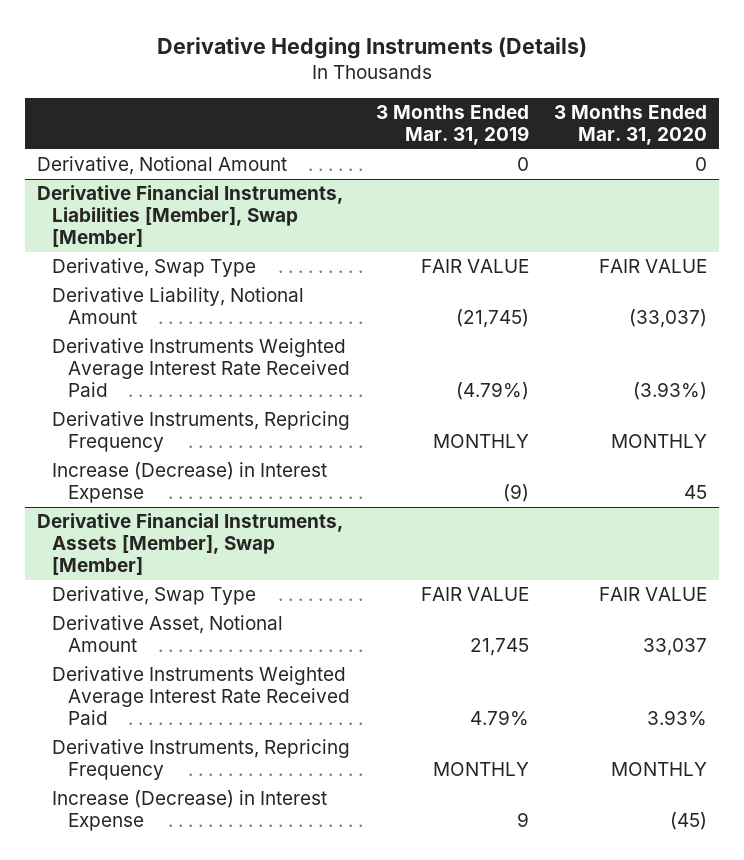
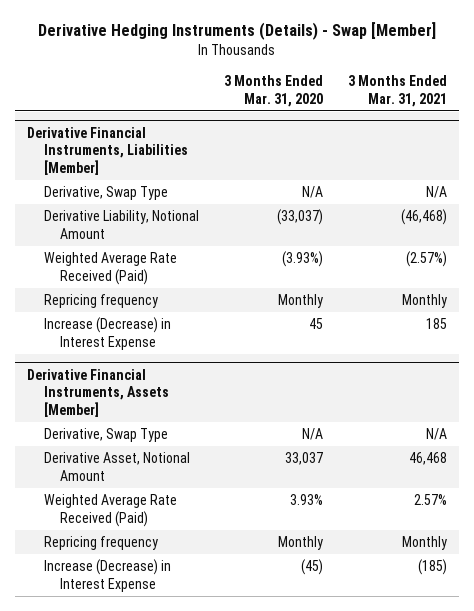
[156,36,587,59] Derivative Hedging Instruments (Details) -> [38,22,437,41] Derivative Hedging Instruments (Details) - Swap [Member]
[375,105,529,146] 3 Months Ended Mar. 31, 2019 -> none
none -> [347,75,447,107] 3 Months Ended Mar. 31, 2021
[37,156,288,176] Derivative, Notional Amount -> none
[37,185,344,248] Derivative Financial Instruments, Liabilities [Member], Swap [Member] -> [27,126,188,176] Derivative Financial Instruments, Liabilities [Member]
[598,259,707,274] FAIR VALUE -> [301,185,323,198] N/A
[52,338,350,398] Derivative Instruments Weighted Average Interest Rate Received Paid -> [43,251,177,285] Weighted Average Rate Received (Paid)
[52,411,351,453] Derivative Instruments, Repricing Frequency -> [43,293,158,308] Repricing frequency
[610,434,707,449] MONTHLY -> [277,293,323,308] Monthly
[37,513,344,576] Derivative Financial Instruments, Assets [Member], Swap [Member] -> [27,368,169,418] Derivative Financial Instruments, Assets [Member]
[598,587,707,602] FAIR VALUE -> [301,427,323,440] N/A
[52,666,350,726] Derivative Instruments Weighted Average Interest Rate Received Paid -> [43,493,177,527] Weighted Average Rate Received (Paid)
[52,739,351,781] Derivative Instruments, Repricing Frequency -> [43,535,158,550] Repricing frequency
[610,762,707,777] MONTHLY -> [277,535,323,550] Monthly

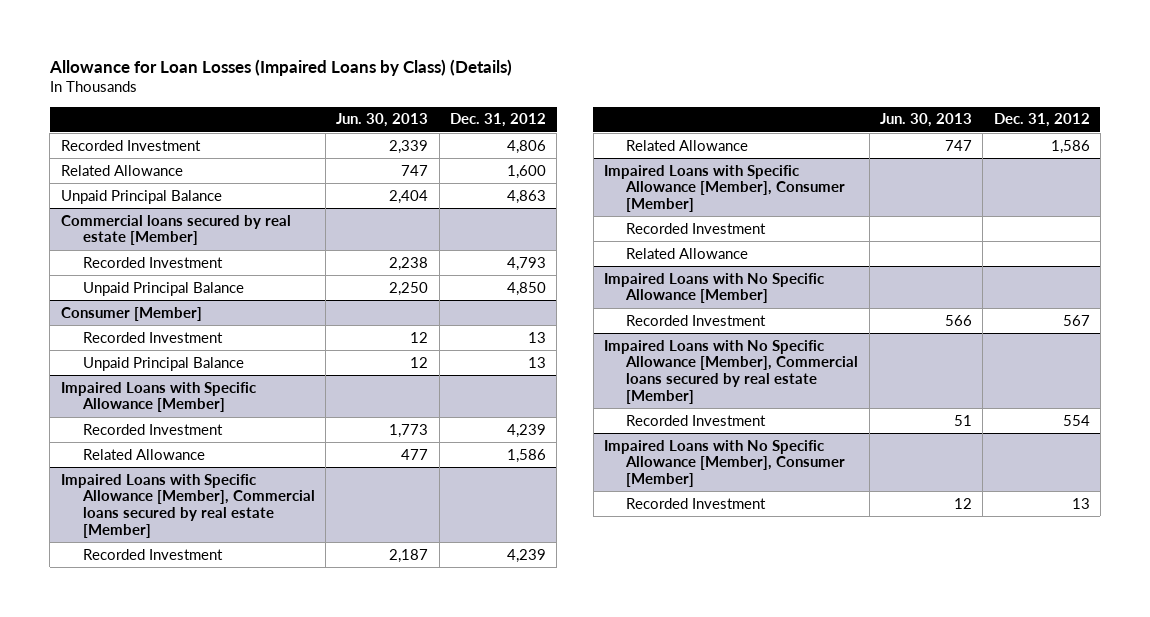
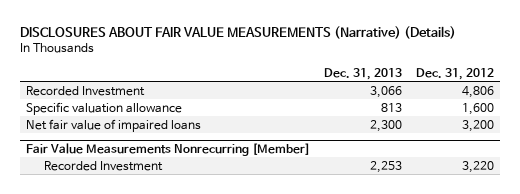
[48,58,512,76] Allowance for Loan Losses (Impaired Loans by Class) (Details) -> [19,26,456,40] DISCLOSURES ABOUT FAIR VALUE MEASUREMENTS (Narrative) (Details)
[336,113,429,128] Jun. 30, 2013 -> none
none -> [323,67,402,80] Dec. 31, 2013
[60,189,222,204] Unpaid Principal Balance -> none
[60,214,291,246] Commercial loans secured by real estate [Member] -> none
[82,281,244,296] Unpaid Principal Balance -> none
[60,306,202,321] Consumer [Member] -> none
[82,331,223,343] Recorded Investment -> none
[82,356,244,371] Unpaid Principal Balance -> none
[60,381,256,413] Impaired Loans with Specific Allowance [Member] -> none
[82,423,223,435] Recorded Investment -> none
[82,448,205,460] Related Allowance -> none
[60,473,315,539] Impaired Loans with Specific Allowance [Member], Commercial loans secured by real estate [Member] -> none
[82,548,223,560] Recorded Investment -> none
[626,139,749,151] Related Allowance -> none
[604,164,846,213] Impaired Loans with Specific Allowance [Member], Consumer [Member] -> none
[626,222,767,234] Recorded Investment -> none
[626,247,749,259] Related Allowance -> none
[604,272,825,304] Impaired Loans with No Specific Allowance [Member] -> none
[626,314,767,326] Recorded Investment -> none
[604,339,859,405] Impaired Loans with No Specific Allowance [Member], Commercial loans secured by real estate [Member] -> none
[626,414,767,426] Recorded Investment -> none
[604,439,846,488] Impaired Loans with No Specific Allowance [Member], Consumer [Member] -> none
[626,497,767,509] Recorded Investment -> none
[60,164,183,176] Related Allowance -> [26,101,183,115] Specific valuation allowance
none -> [26,118,202,132] Net fair value of impaired loans
none -> [26,142,311,156] Fair Value Measurements Nonrecurring [Member]
[507,256,547,271] 4,793 -> [461,160,494,173] 3,220

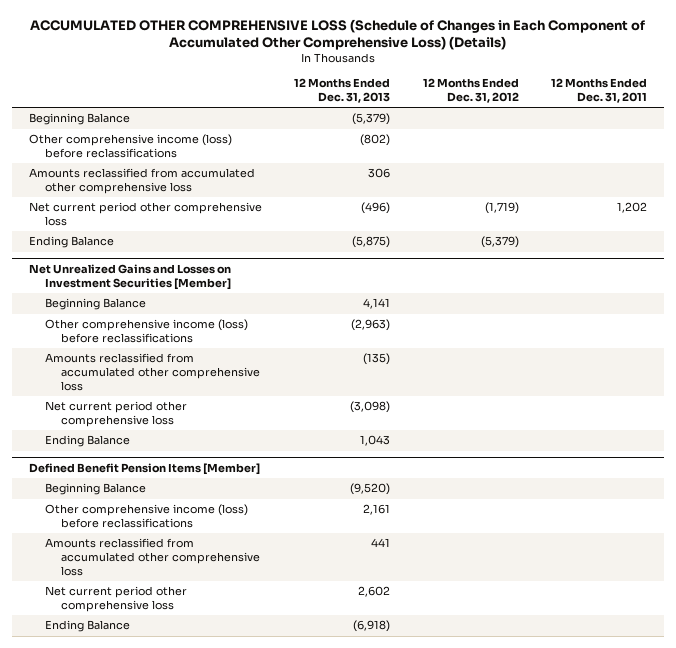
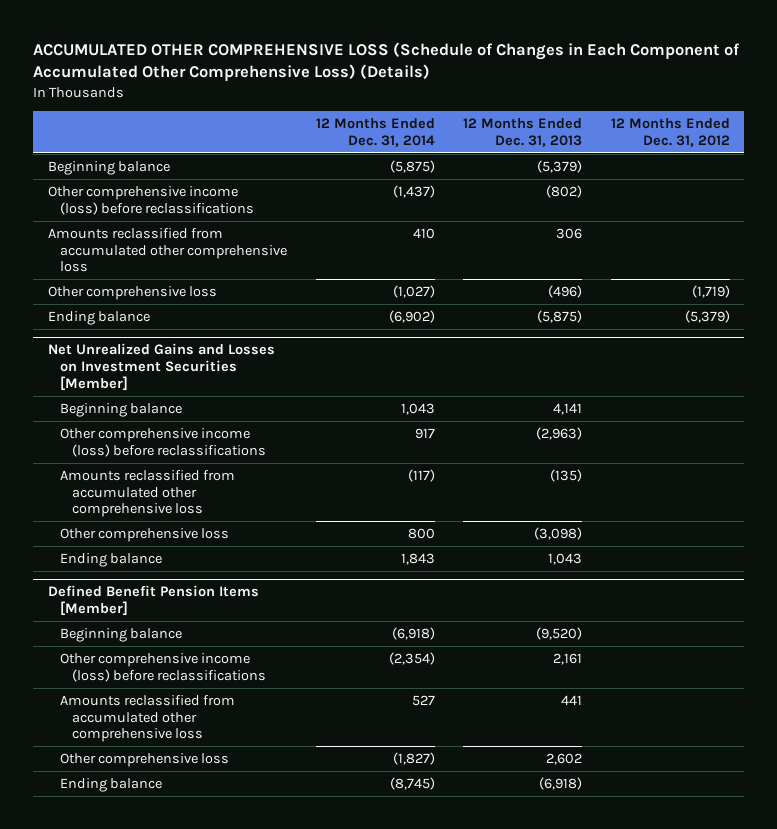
[551,78,648,103] 12 Months Ended Dec. 31, 2011 -> none
none -> [315,118,435,147] 12 Months Ended Dec. 31, 2014
[28,113,130,126] Beginning Balance -> [47,161,170,176] Beginning balance
[28,202,262,226] Net current period other comprehensive loss -> [47,286,217,301] Other comprehensive loss
[28,236,114,249] Ending Balance -> [47,311,150,326] Ending balance
[44,298,146,311] Beginning Balance -> [59,403,182,418] Beginning balance
[44,401,187,427] Net current period other comprehensive loss -> [59,528,229,543] Other comprehensive loss
[44,435,130,448] Ending Balance -> [59,553,162,568] Ending balance
[44,483,146,496] Beginning Balance -> [59,628,182,643] Beginning balance
[44,586,187,612] Net current period other comprehensive loss -> [59,753,229,768] Other comprehensive loss
[44,620,130,633] Ending Balance -> [59,778,162,793] Ending balance

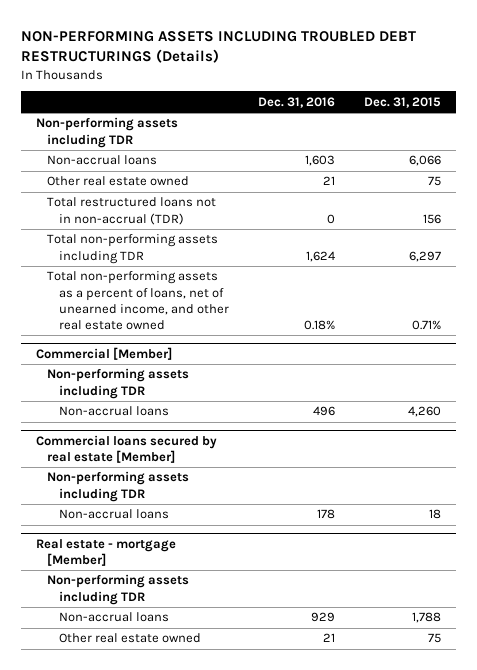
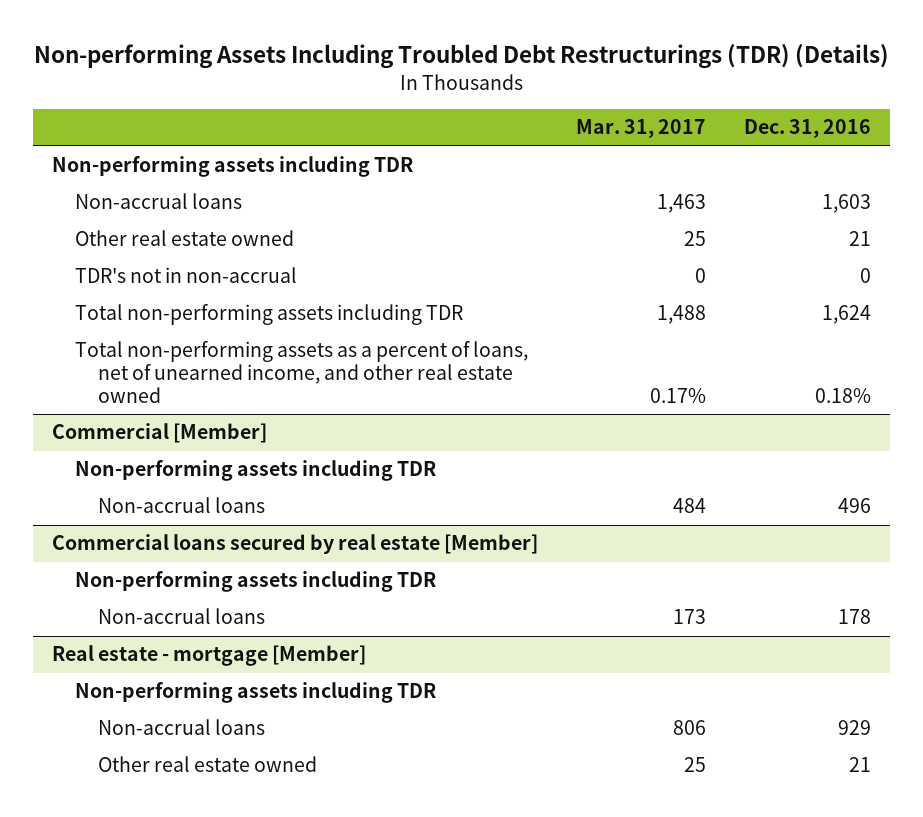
[21,31,417,64] NON-PERFORMING ASSETS INCLUDING TROUBLED DEBT RESTRUCTURINGS (Details) -> [33,44,889,70] Non-performing Assets Including Troubled Debt Restructurings (TDR) (Details)
[364,96,442,108] Dec. 31, 2015 -> none
none -> [576,119,707,139] Mar. 31, 2017
[47,197,217,225] Total restructured loans not in non-accrual (TDR) -> [75,267,298,284] TDR's not in non-accrual

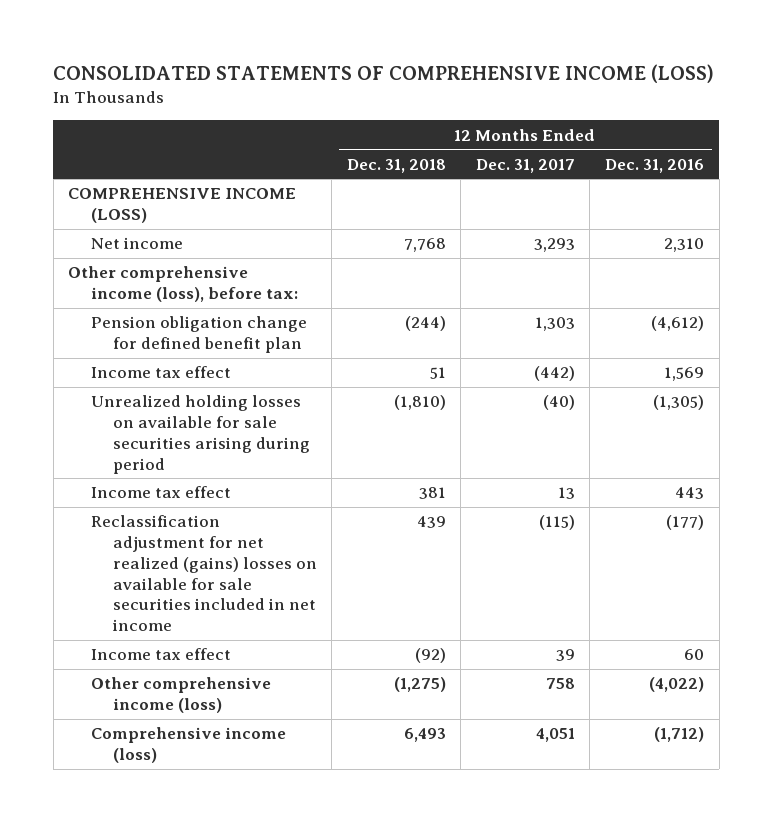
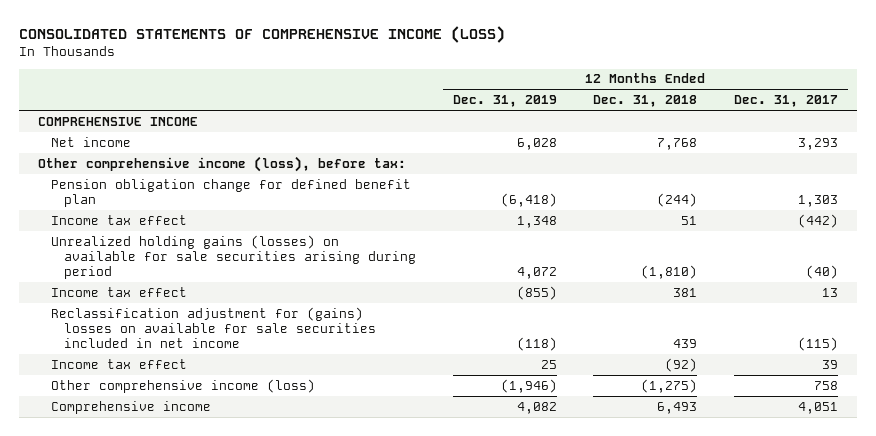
[605,158,705,173] Dec. 31, 2016 -> none
none -> [452,95,557,108] Dec. 31, 2019
[68,188,297,224] COMPREHENSIVE INCOME (LOSS) -> [37,116,198,126] COMPREHENSIVE INCOME
[90,395,310,474] Unrealized holding losses on available for sale securities arising during period -> [50,234,416,279] Unrealized holding gains (losses) on available for sale securities arising during period
[90,515,317,632] Reclassification adjustment for net realized (gains) losses on available for sale securities included in net income -> [50,306,376,348] Reclassification adjustment for (gains) losses on available for sale securities included in net income
[90,727,286,764] Comprehensive income (loss) -> [50,400,211,414] Comprehensive income

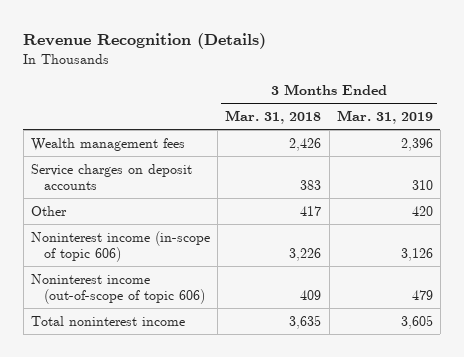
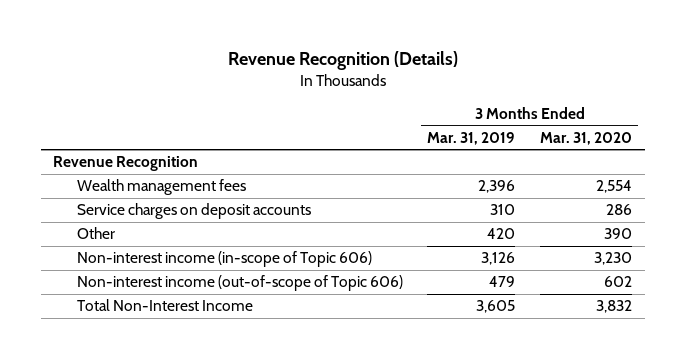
[225,110,322,125] Mar. 31, 2018 -> none
none -> [540,131,633,145] Mar. 31, 2020
none -> [53,156,199,172] Revenue Recognition
[30,230,210,263] Noninterest income (in-scope of topic 606) -> [76,251,372,268] Non-interest income (in-scope of Topic 606)
[30,273,205,305] Noninterest income (out-of-scope of topic 606) -> [76,275,403,292] Non-interest income (out-of-scope of Topic 606)
[30,315,185,326] Total noninterest income -> [76,299,253,312] Total Non-Interest Income

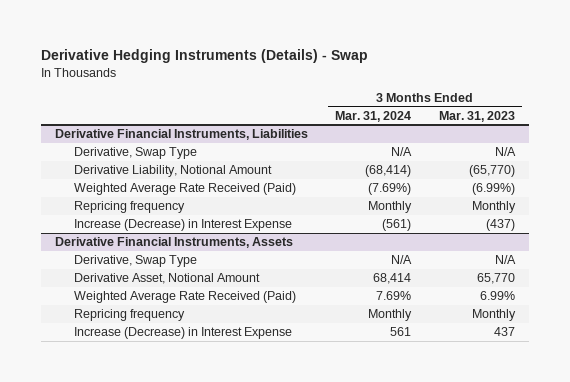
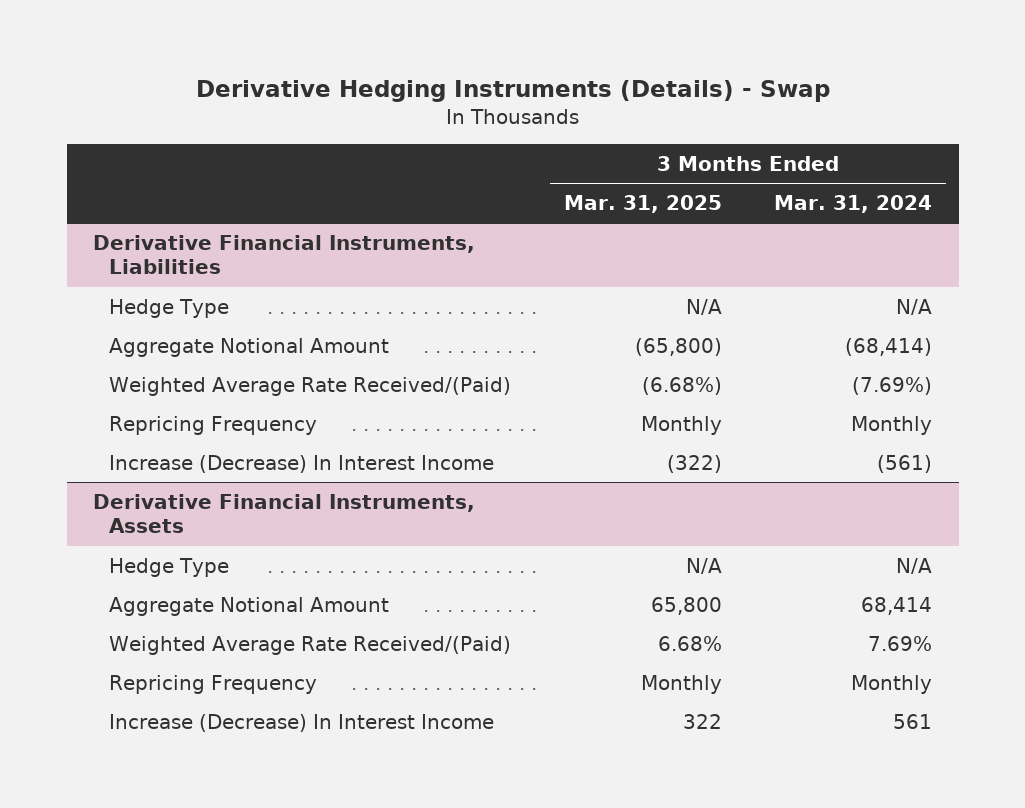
[438,110,515,122] Mar. 31, 2023 -> none
none -> [563,194,722,213] Mar. 31, 2025
[73,147,197,160] Derivative, Swap Type -> [108,298,229,318] Hedge Type
[73,165,272,178] Derivative Liability, Notional Amount -> [108,337,389,357] Aggregate Notional Amount
[73,183,296,196] Weighted Average Rate Received (Paid) -> [108,376,511,396] Weighted Average Rate Received/(Paid)
[73,201,185,214] Repricing frequency -> [108,415,317,435] Repricing Frequency
[73,219,292,232] Increase (Decrease) in Interest Expense -> [108,454,494,473] Increase (Decrease) In Interest Income
[73,255,197,268] Derivative, Swap Type -> [108,557,229,577] Hedge Type
[73,273,260,285] Derivative Asset, Notional Amount -> [108,596,389,616] Aggregate Notional Amount
[73,291,296,304] Weighted Average Rate Received (Paid) -> [108,635,511,655] Weighted Average Rate Received/(Paid)
[73,309,185,322] Repricing frequency -> [108,674,317,694] Repricing Frequency
[73,327,292,340] Increase (Decrease) in Interest Expense -> [108,713,494,732] Increase (Decrease) In Interest Income

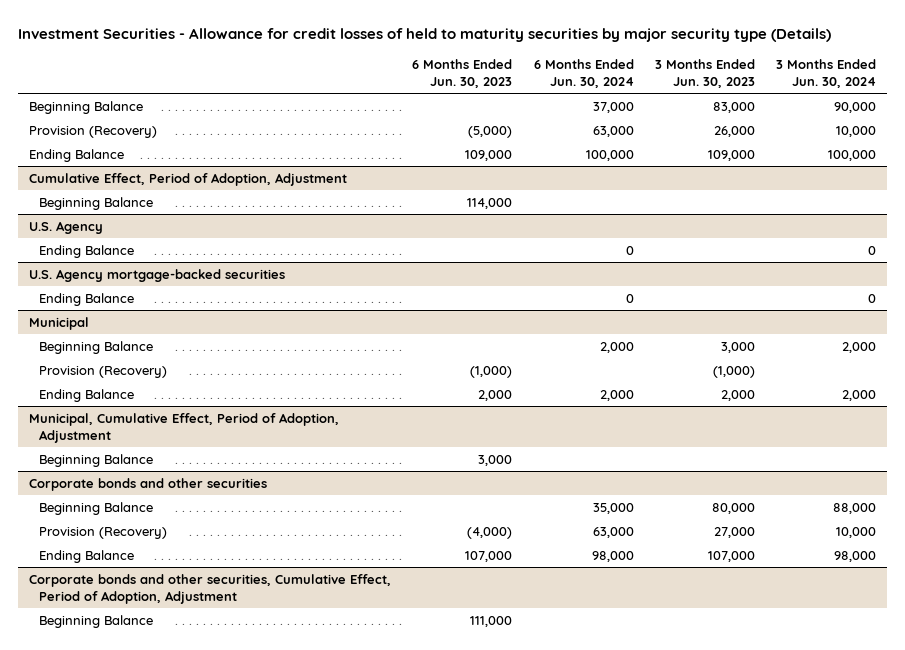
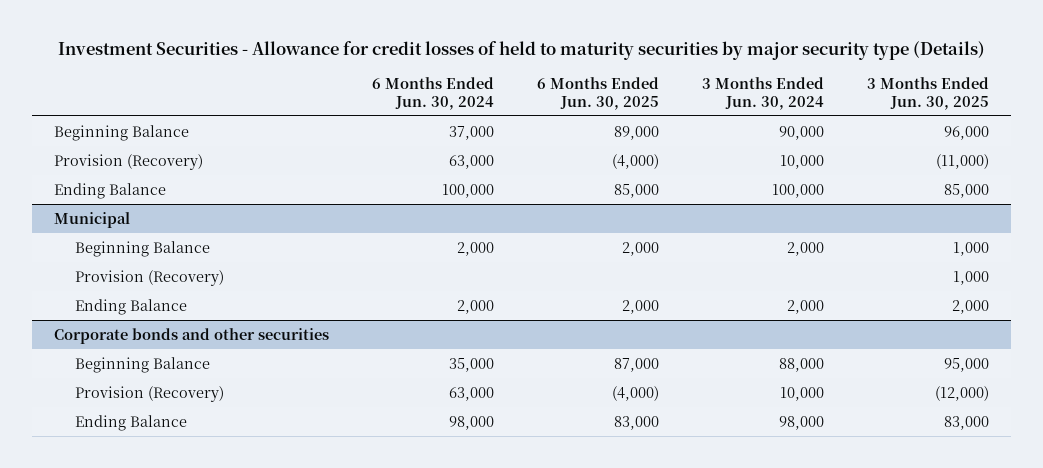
[412,58,513,88] 6 Months Ended Jun. 30, 2023 -> none
[655,58,756,88] 3 Months Ended Jun. 30, 2023 -> none
none -> [537,76,660,110] 6 Months Ended Jun. 30, 2025
none -> [867,76,990,110] 3 Months Ended Jun. 30, 2025
[29,172,348,186] Cumulative Effect, Period of Adoption, Adjustment -> none
[39,196,154,210] Beginning Balance -> none
[29,220,104,234] U.S. Agency -> none
[39,244,135,258] Ending Balance -> none
[29,268,286,282] U.S. Agency mortgage-backed securities -> none
[39,292,135,306] Ending Balance -> none
[29,412,340,443] Municipal, Cumulative Effect, Period of Adoption, Adjustment -> none
[39,453,154,467] Beginning Balance -> none
[29,573,392,604] Corporate bonds and other securities, Cumulative Effect, Period of Adoption, Adjustment -> none
[39,614,154,628] Beginning Balance -> none

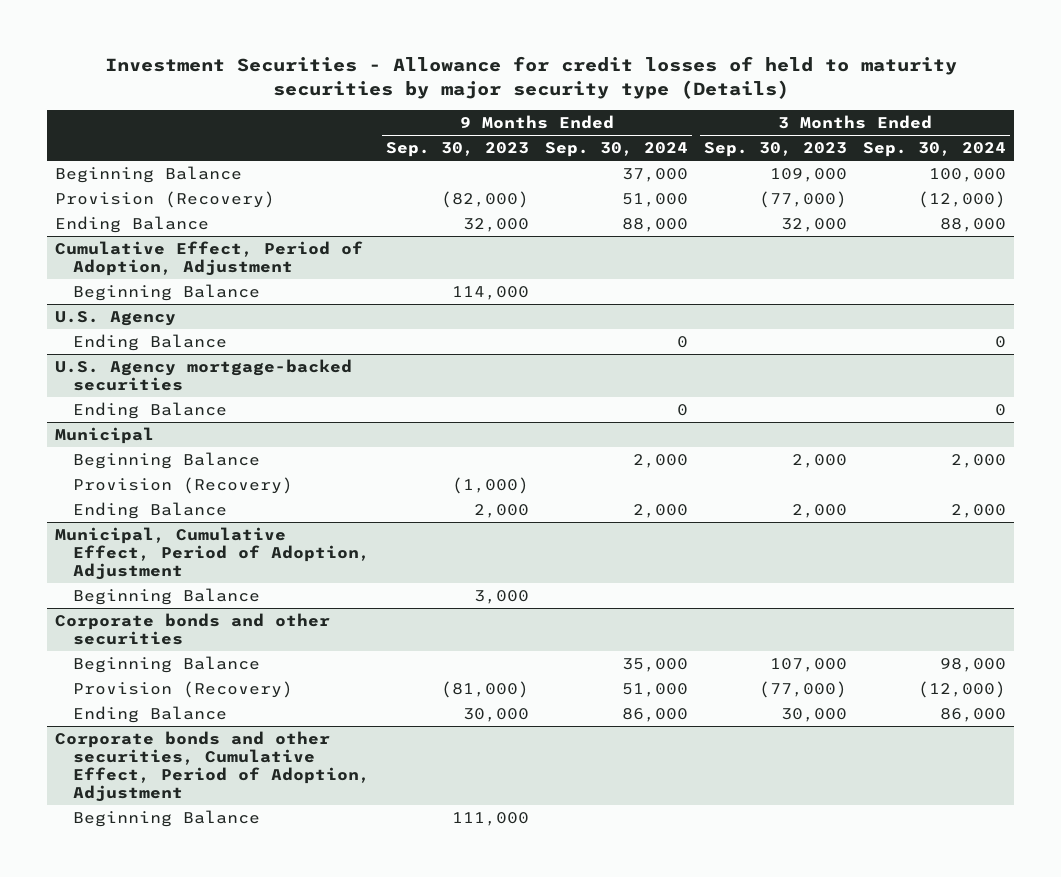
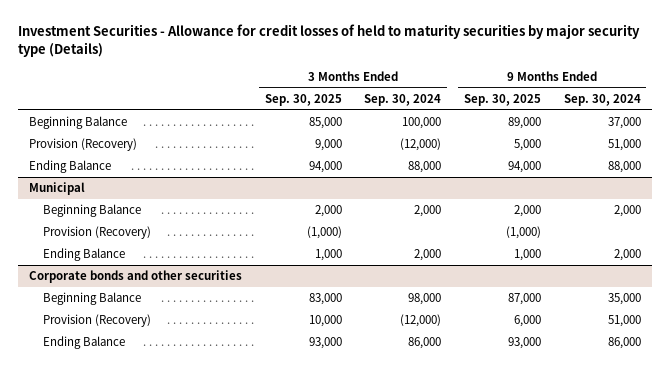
[385,142,529,158] Sep. 30, 2023 -> none
[703,142,847,158] Sep. 30, 2023 -> none
none -> [264,93,342,106] Sep. 30, 2025
none -> [464,93,542,106] Sep. 30, 2025
[55,240,364,277] Cumulative Effect, Period of Adoption, Adjustment -> none
[72,283,260,301] Beginning Balance -> none
[55,310,177,326] U.S. Agency -> none
[72,333,227,351] Ending Balance -> none
[55,358,353,392] U.S. Agency mortgage-backed securities -> none
[72,401,227,419] Ending Balance -> none
[55,526,370,581] Municipal, Cumulative Effect, Period of Adoption, Adjustment -> none
[72,587,260,605] Beginning Balance -> none
[55,730,370,803] Corporate bonds and other securities, Cumulative Effect, Period of Adoption, Adjustment -> none
[72,809,260,827] Beginning Balance -> none

